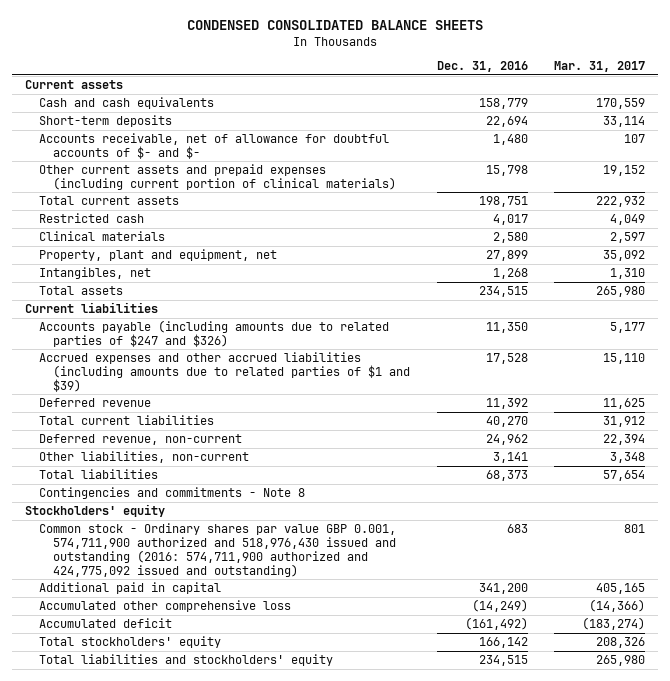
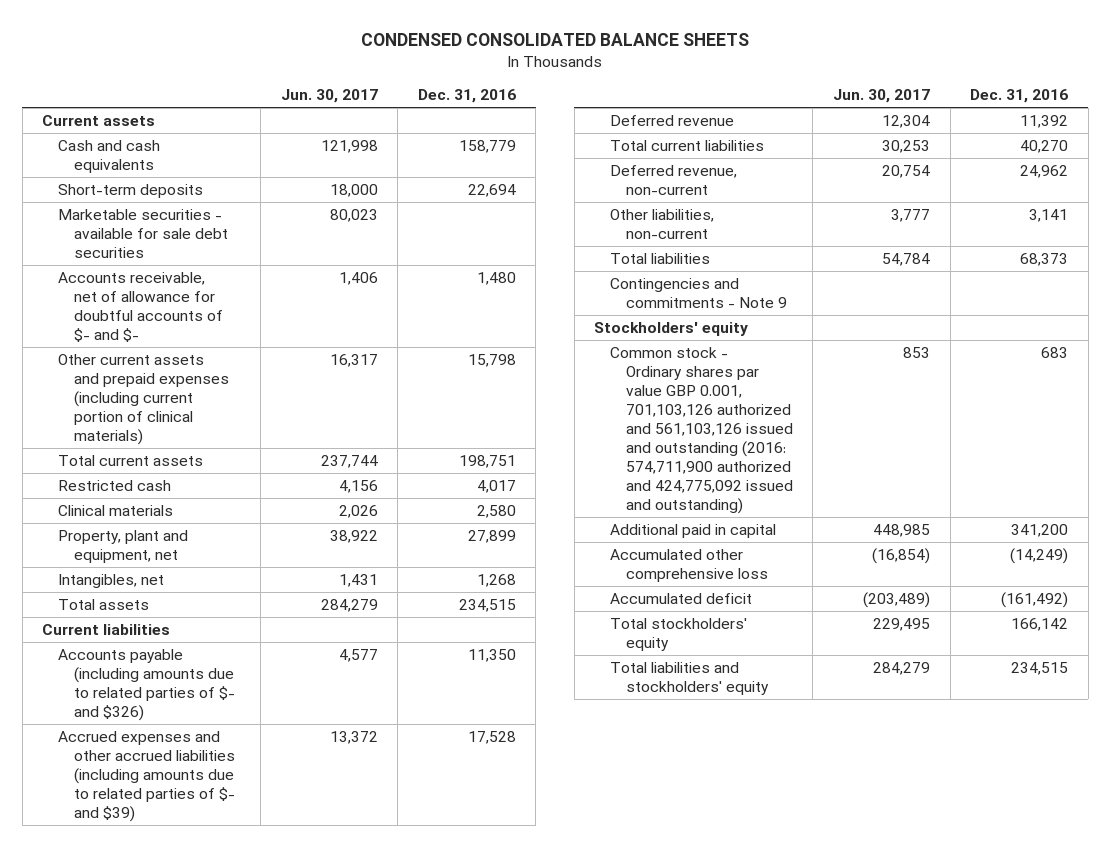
[553,61,645,73] Mar. 31, 2017 -> none
none -> [280,88,378,103] Jun. 30, 2017
none -> [57,209,228,258] Marketable securities - available for sale debt securities
[39,320,390,347] Accounts payable (including amounts due to related parties of $247 and $326) -> [57,649,235,721] Accounts payable (including amounts due to related parties of $- and $326)
[39,352,411,392] Accrued expenses and other accrued liabilities (including amounts due to related parties of $1 and $39) -> [57,731,235,822] Accrued expenses and other accrued liabilities (including amounts due to related parties of $- and $39)
[39,487,306,500] Contingencies and commitments - Note 8 -> [610,278,787,308] Contingencies and commitments - Note 9
[39,523,397,577] Common stock - Ordinary shares par value GBP 0.001, 574,711,900 authorized and 518,976,430 issued and outstanding (2016: 574,711,900 authorized and 424,775,092 issued and outstanding) -> [610,347,793,514] Common stock - Ordinary shares par value GBP 0.001, 701,103,126 authorized and 561,103,126 issued and outstanding (2016: 574,711,900 authorized and 424,775,092 issued and outstanding)

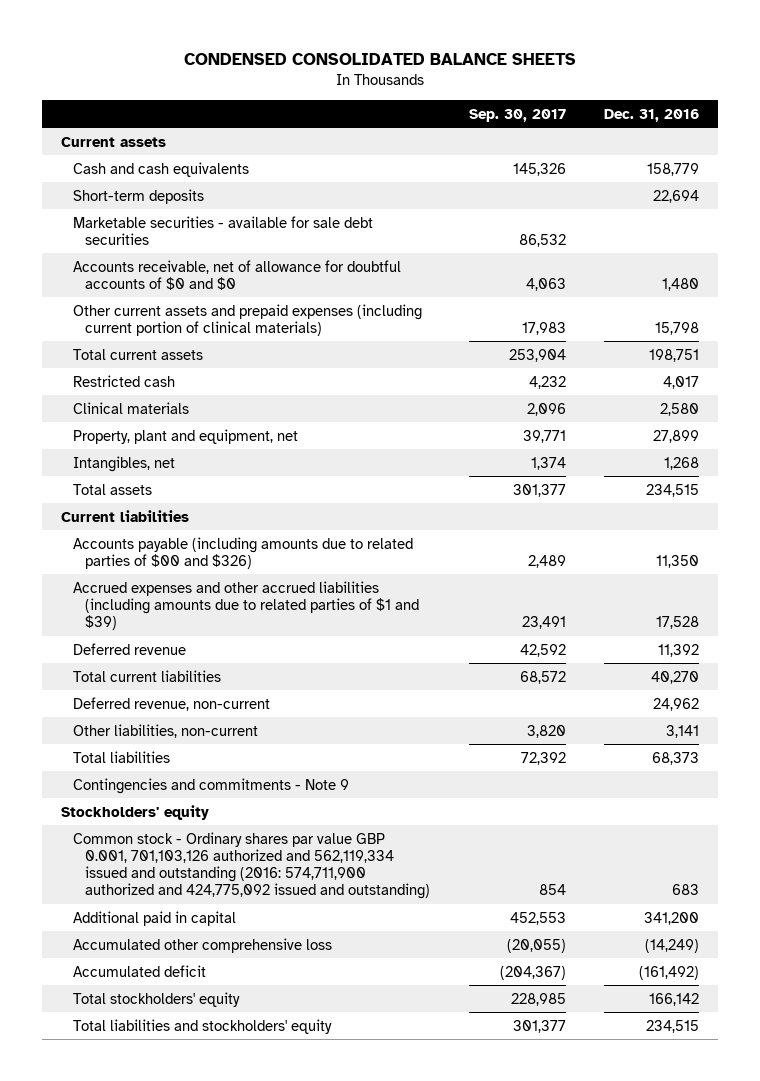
[280,88,378,103] Jun. 30, 2017 -> none
none -> [468,108,566,122] Sep. 30, 2017
[57,272,223,342] Accounts receivable, net of allowance for doubtful accounts of $- and $- -> [73,259,402,290] Accounts receivable, net of allowance for doubtful accounts of $0 and $0
[57,649,235,721] Accounts payable (including amounts due to related parties of $- and $326) -> [73,536,414,569] Accounts payable (including amounts due to related parties of $00 and $326)
[57,731,235,822] Accrued expenses and other accrued liabilities (including amounts due to related parties of $- and $39) -> [73,580,420,631] Accrued expenses and other accrued liabilities (including amounts due to related parties of $1 and $39)
[610,347,793,514] Common stock - Ordinary shares par value GBP 0.001, 701,103,126 authorized and 561,103,126 issued and outstanding (2016: 574,711,900 authorized and 424,775,092 issued and outstanding) -> [73,831,431,900] Common stock - Ordinary shares par value GBP 0.001, 701,103,126 authorized and 562,119,334 issued and outstanding (2016: 574,711,900 authorized and 424,775,092 issued and outstanding)

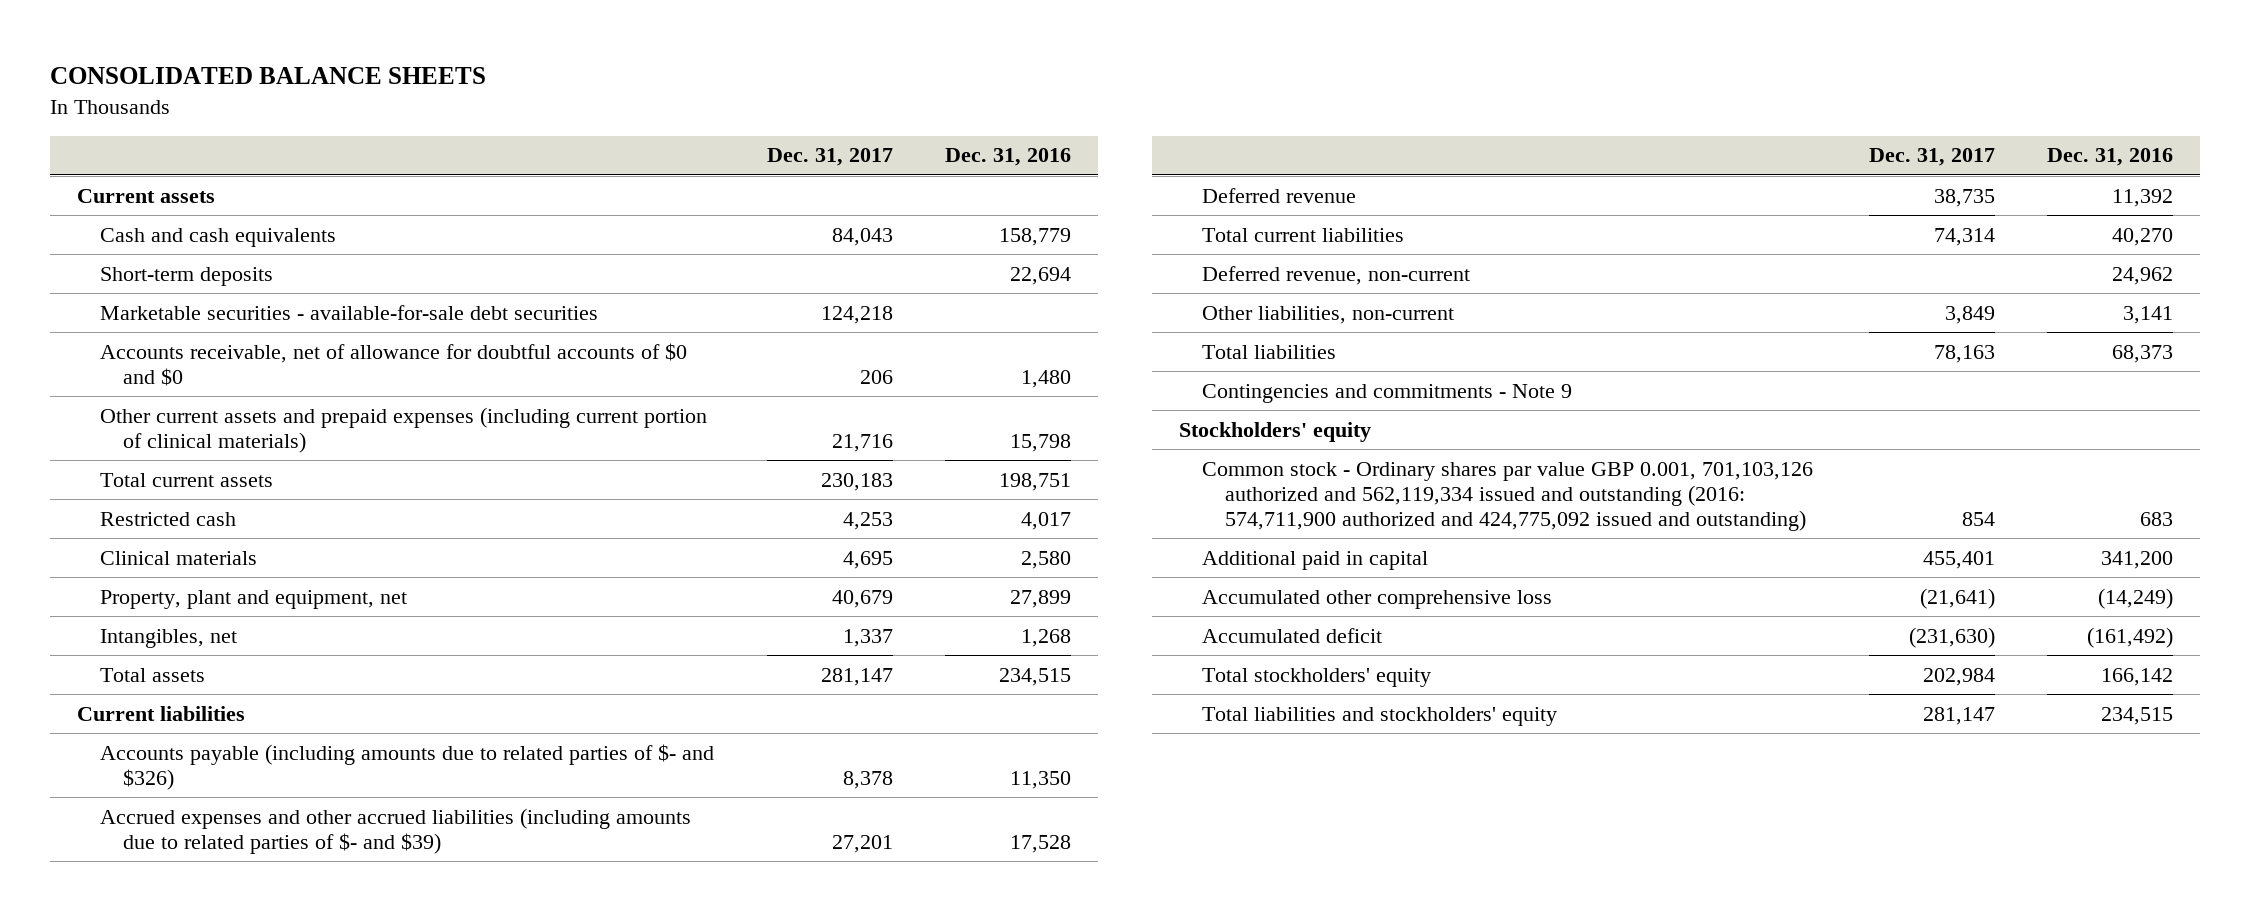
[184,53,577,66] CONDENSED CONSOLIDATED BALANCE SHEETS -> [50,67,487,85] CONSOLIDATED BALANCE SHEETS
[468,108,566,122] Sep. 30, 2017 -> none
none -> [766,148,893,167] Dec. 31, 2017
[73,215,374,245] Marketable securities - available for sale debt securities -> [99,304,598,320] Marketable securities - available-for-sale debt securities
[73,536,414,569] Accounts payable (including amounts due to related parties of $00 and $326) -> [99,743,714,790] Accounts payable (including amounts due to related parties of $- and $326)
[73,580,420,631] Accrued expenses and other accrued liabilities (including amounts due to related parties of $1 and $39) -> [99,807,691,854] Accrued expenses and other accrued liabilities (including amounts due to related parties of $- and $39)

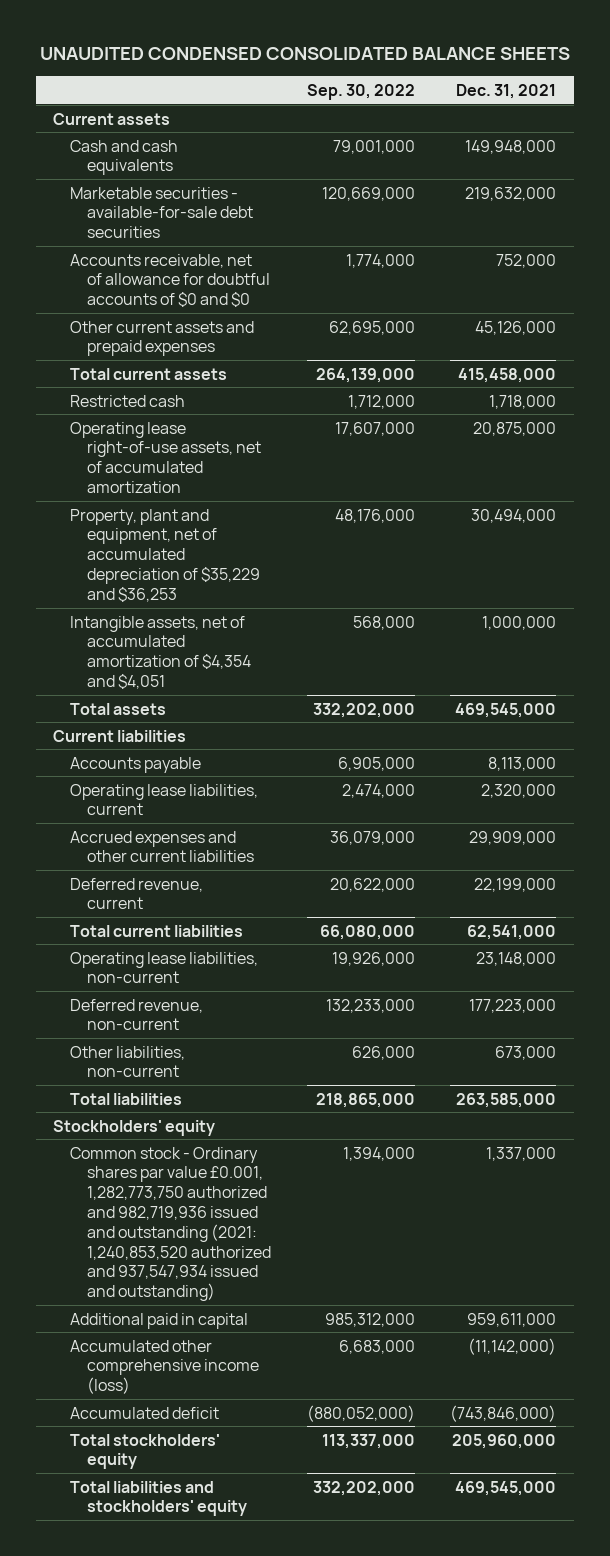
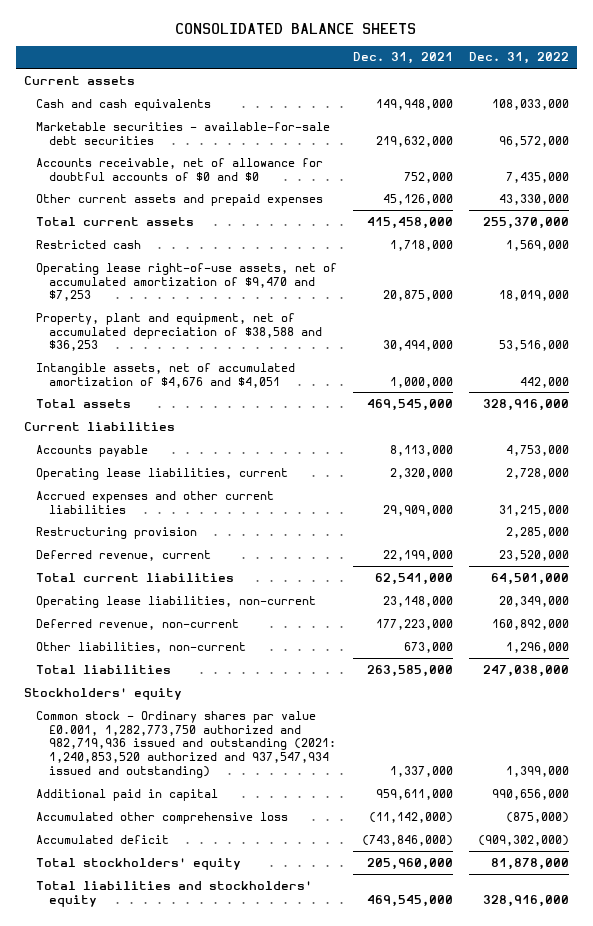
[39,47,570,61] UNAUDITED CONDENSED CONSOLIDATED BALANCE SHEETS -> [175,22,417,34] CONSOLIDATED BALANCE SHEETS
[306,83,415,100] Sep. 30, 2022 -> none
none -> [469,52,570,65] Dec. 31, 2022
[70,421,261,494] Operating lease right-of-use assets, net of accumulated amortization -> [36,262,338,302] Operating lease right-of-use assets, net of accumulated amortization of $9,470 and $7,253
[70,508,260,602] Property, plant and equipment, net of accumulated depreciation of $35,229 and $36,253 -> [36,312,322,352] Property, plant and equipment, net of accumulated depreciation of $38,588 and $36,253
[70,615,251,690] Intangible assets, net of accumulated amortization of $4,354 and $4,051 -> [36,362,296,388] Intangible assets, net of accumulated amortization of $4,676 and $4,051
none -> [36,526,198,539] Restructuring provision
[70,1339,259,1395] Accumulated other comprehensive income (loss) -> [36,811,289,824] Accumulated other comprehensive loss

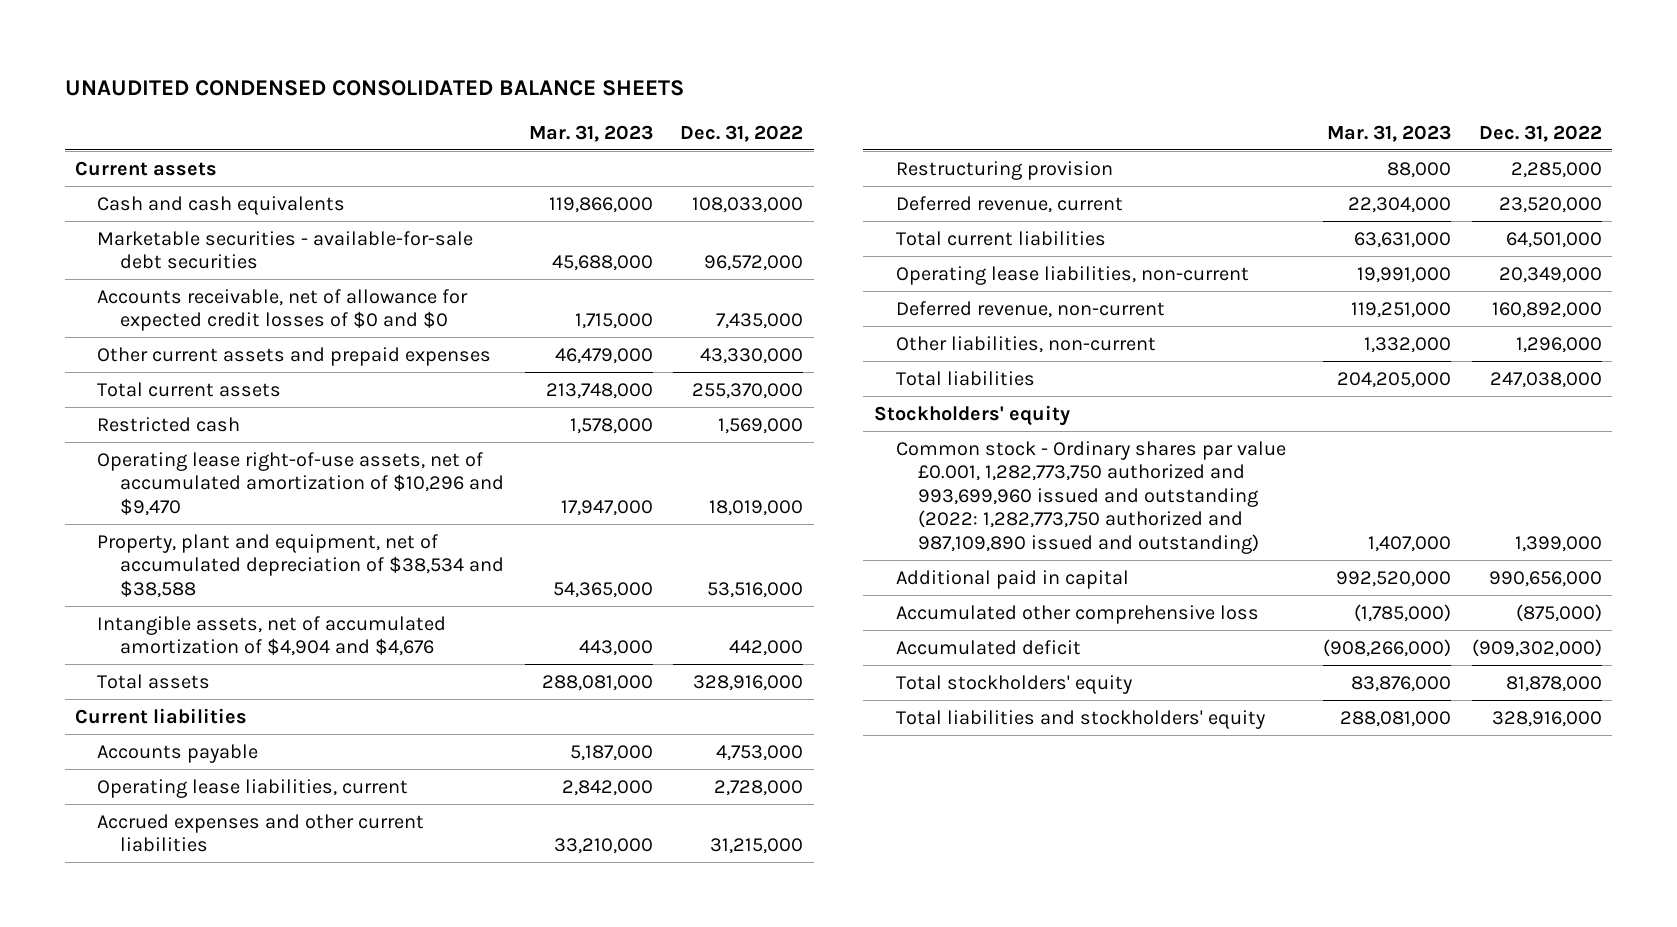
[175,22,417,34] CONSOLIDATED BALANCE SHEETS -> [64,80,684,97] UNAUDITED CONDENSED CONSOLIDATED BALANCE SHEETS
[353,52,454,65] Dec. 31, 2021 -> none
none -> [528,124,653,142] Mar. 31, 2023
[36,157,324,181] Accounts receivable, net of allowance for doubtful accounts of $0 and $0 -> [97,288,469,332] Accounts receivable, net of allowance for expected credit losses of $0 and $0
[36,262,338,302] Operating lease right-of-use assets, net of accumulated amortization of $9,470 and $7,253 -> [97,451,504,516] Operating lease right-of-use assets, net of accumulated amortization of $10,296 and $9,470
[36,312,322,352] Property, plant and equipment, net of accumulated depreciation of $38,588 and $36,253 -> [97,533,504,598] Property, plant and equipment, net of accumulated depreciation of $38,534 and $38,588
[36,362,296,388] Intangible assets, net of accumulated amortization of $4,676 and $4,051 -> [97,615,447,657] Intangible assets, net of accumulated amortization of $4,904 and $4,676
[36,710,336,779] Common stock - Ordinary shares par value £0.001, 1,282,773,750 authorized and 982,719,936 issued and outstanding (2021: 1,240,853,520 authorized and 937,547,934 issued and outstanding) -> [895,440,1286,554] Common stock - Ordinary shares par value £0.001, 1,282,773,750 authorized and 993,699,960 issued and outstanding (2022: 1,282,773,750 authorized and 987,109,890 issued and outstanding)

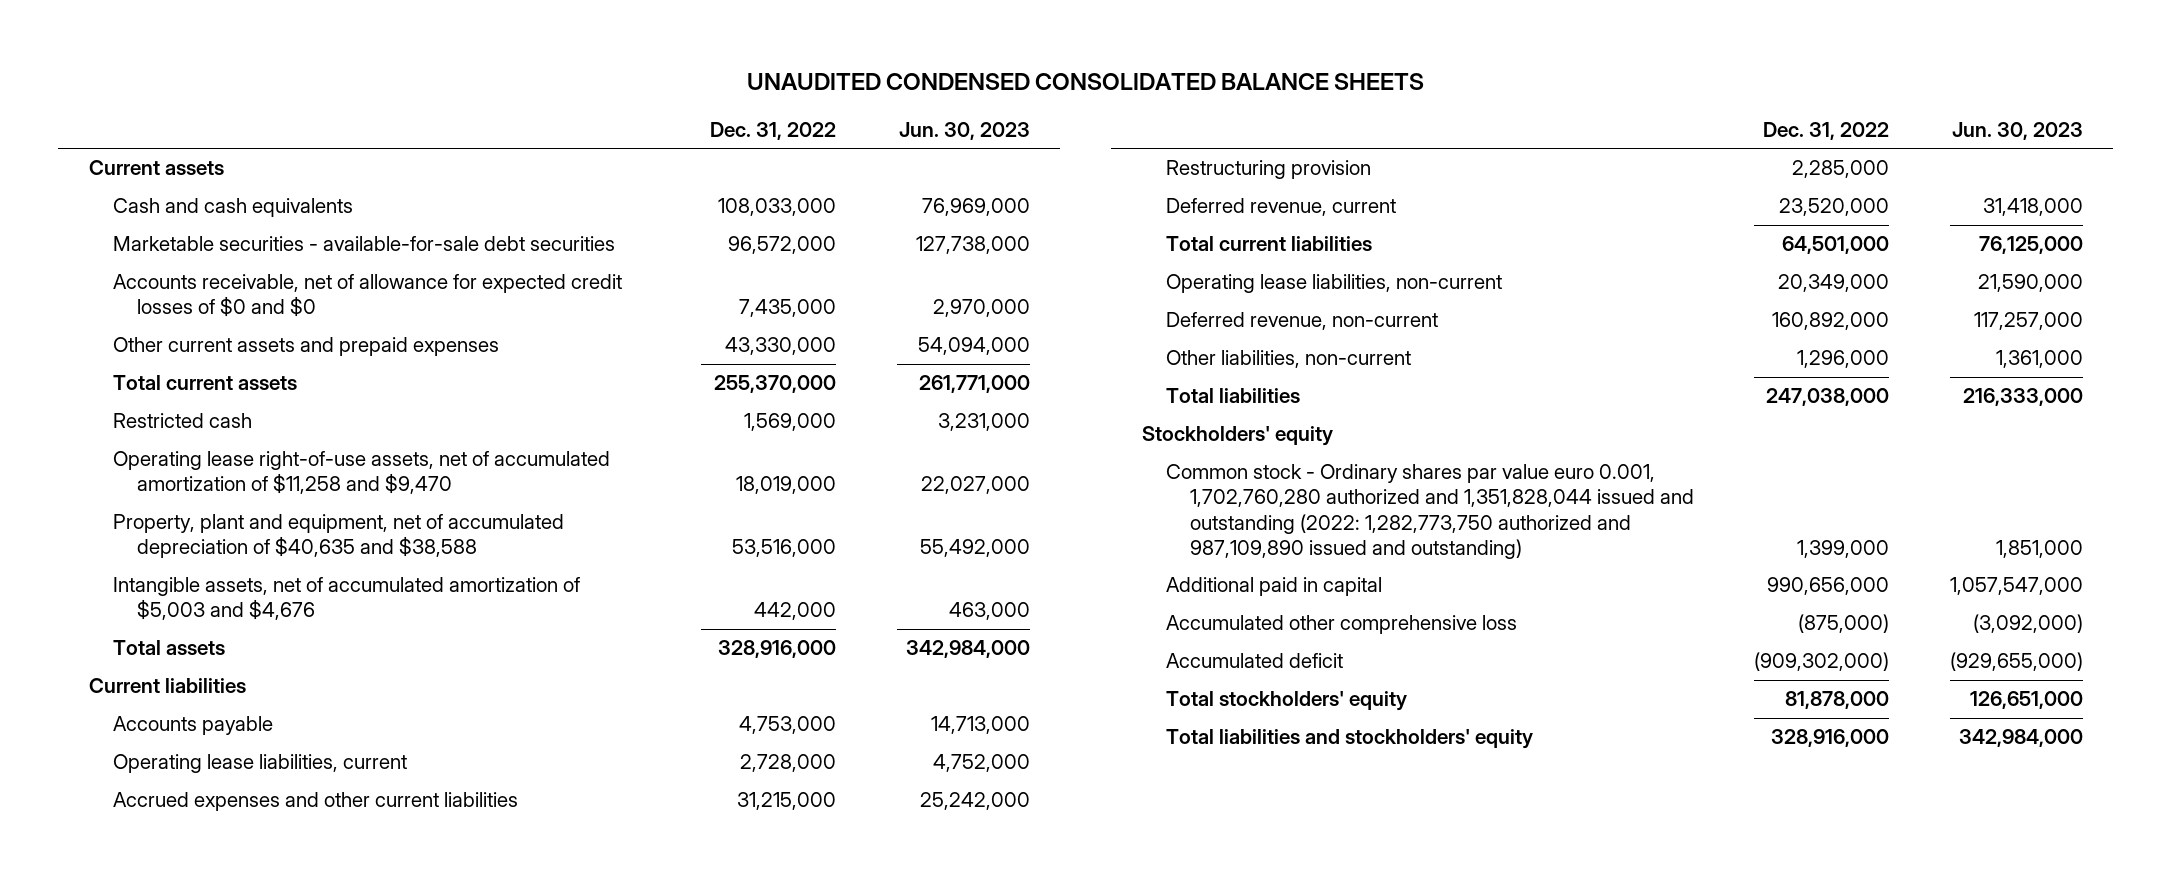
[528,124,653,142] Mar. 31, 2023 -> none
none -> [898,121,1030,140] Jun. 30, 2023
[97,451,504,516] Operating lease right-of-use assets, net of accumulated amortization of $10,296 and $9,470 -> [112,451,610,495] Operating lease right-of-use assets, net of accumulated amortization of $11,258 and $9,470
[97,533,504,598] Property, plant and equipment, net of accumulated depreciation of $38,534 and $38,588 -> [112,514,564,559] Property, plant and equipment, net of accumulated depreciation of $40,635 and $38,588
[97,615,447,657] Intangible assets, net of accumulated amortization of $4,904 and $4,676 -> [112,577,580,621] Intangible assets, net of accumulated amortization of $5,003 and $4,676
[895,440,1286,554] Common stock - Ordinary shares par value £0.001, 1,282,773,750 authorized and 993,699,960 issued and outstanding (2022: 1,282,773,750 authorized and 987,109,890 issued and outstanding) -> [1165,464,1694,559] Common stock - Ordinary shares par value euro 0.001, 1,702,760,280 authorized and 1,351,828,044 issued and outstanding (2022: 1,282,773,750 authorized and 987,109,890 issued and outstanding)

